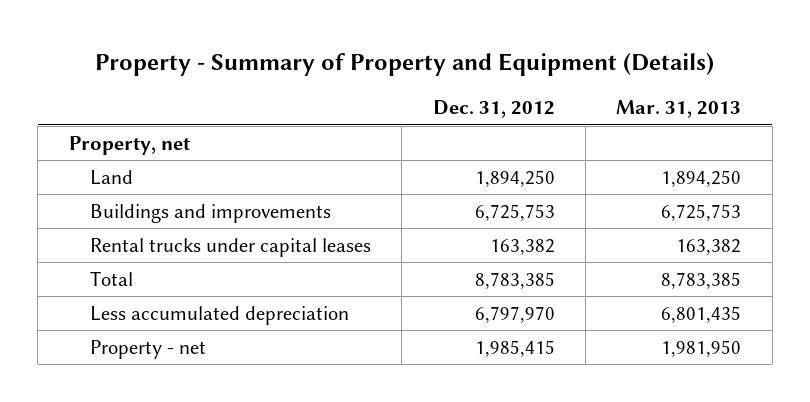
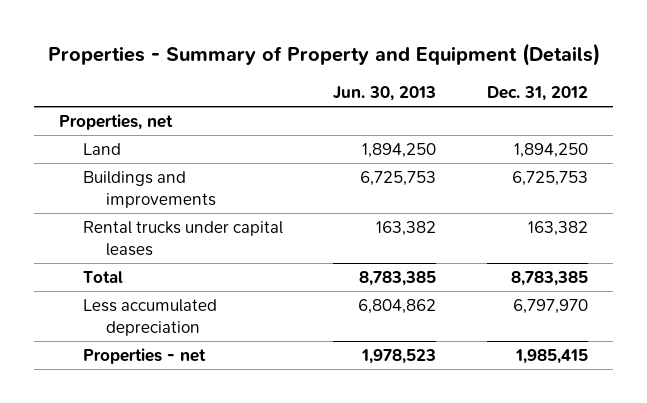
[95,53,715,77] Property - Summary of Property and Equipment (Details) -> [47,42,600,66] Properties - Summary of Property and Equipment (Details)
[616,100,742,119] Mar. 31, 2013 -> none
none -> [333,85,437,101] Jun. 30, 2013
[68,135,190,155] Property, net -> [59,113,174,130] Properties, net
[89,339,206,359] Property - net -> [82,347,206,364] Properties - net

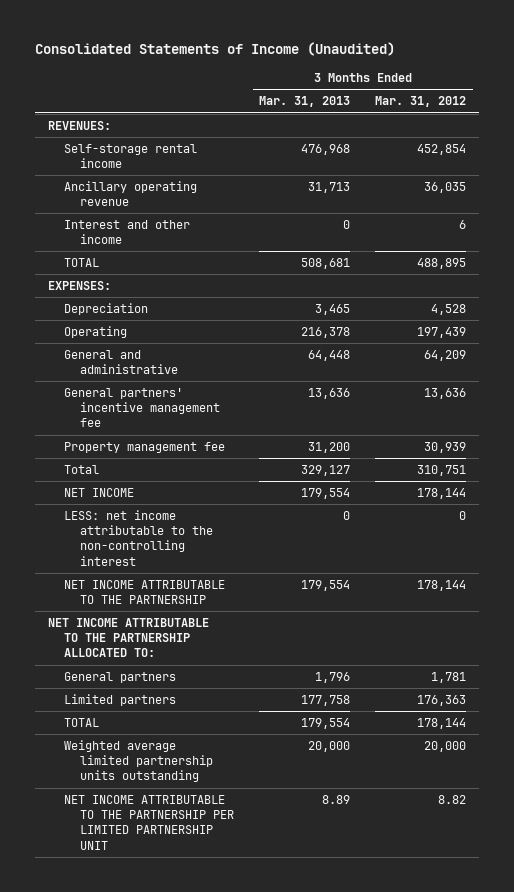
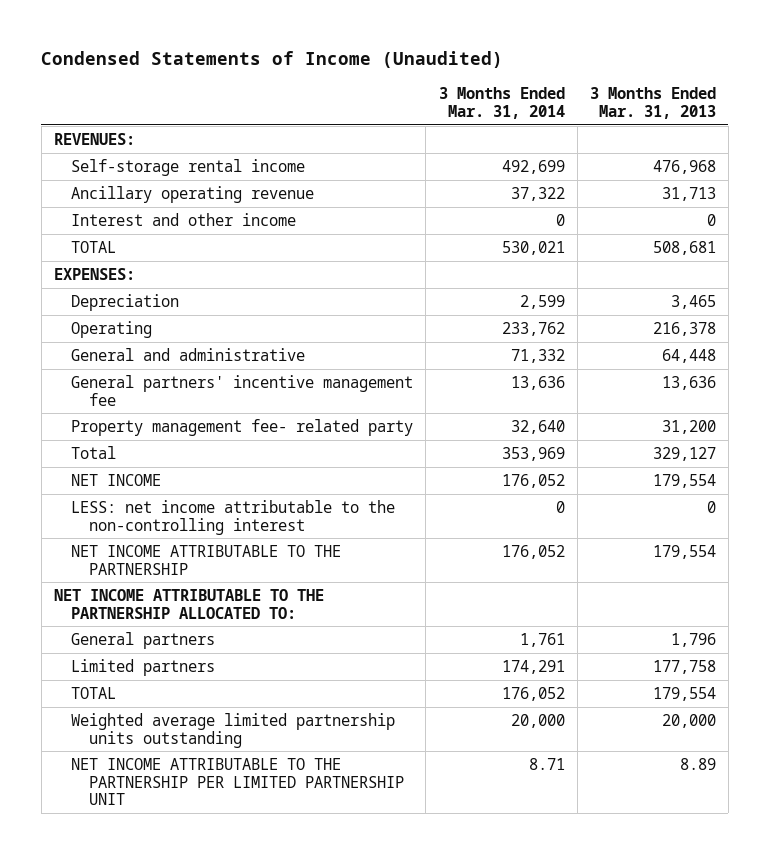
[35,42,396,57] Consolidated Statements of Income (Unaudited) -> [41,51,504,69] Condensed Statements of Income (Unaudited)
[375,96,467,108] Mar. 31, 2012 -> none
none -> [438,87,565,120] 3 Months Ended Mar. 31, 2014
[63,441,225,453] Property management fee -> [71,418,414,436] Property management fee- related party

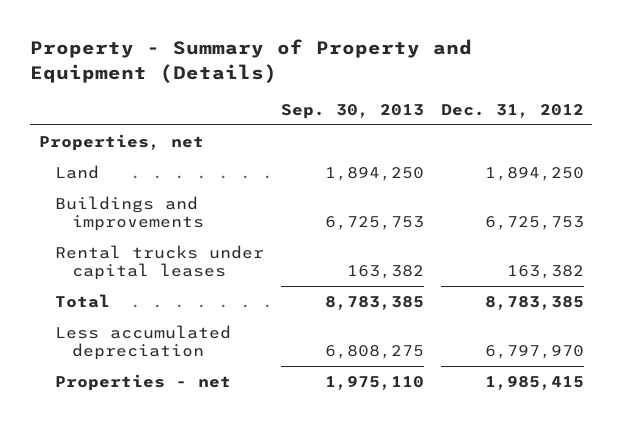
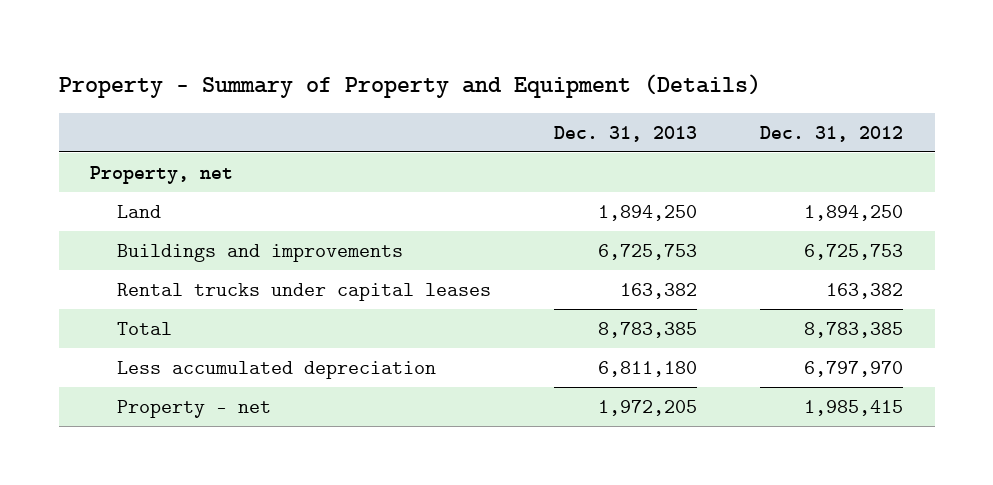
[280,104,424,120] Sep. 30, 2013 -> none
none -> [553,125,697,142] Dec. 31, 2013
[38,133,204,151] Properties, net -> [90,165,234,184] Property, net
[55,373,232,391] Properties - net -> [116,399,271,418] Property - net

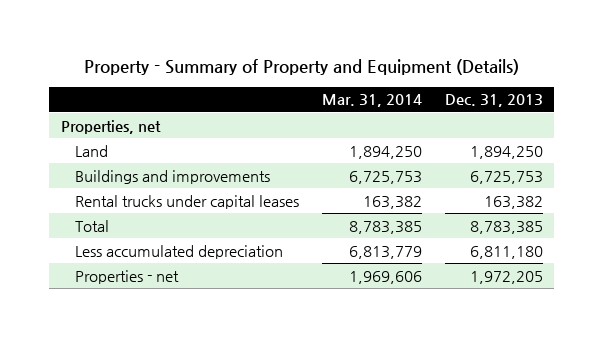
[759,125,903,142] Dec. 31, 2012 -> none
none -> [321,94,422,108] Mar. 31, 2014
[90,165,234,184] Property, net -> [60,119,161,134] Properties, net
[116,399,271,418] Property - net -> [74,269,179,284] Properties - net

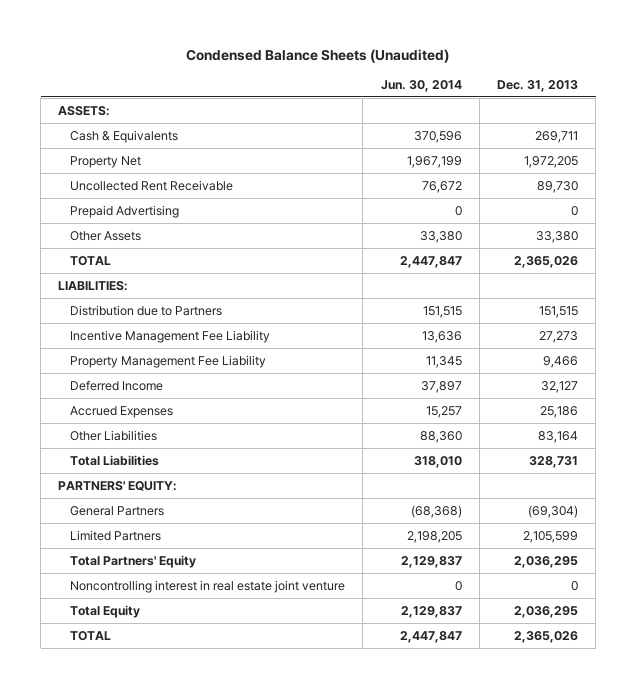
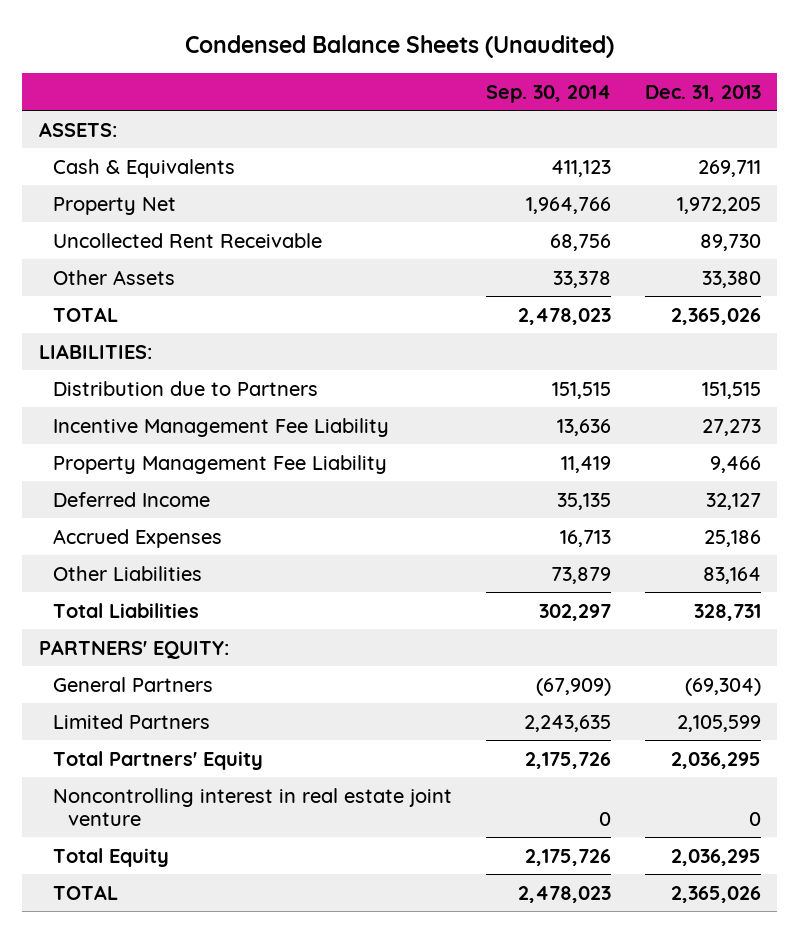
[380,79,462,92] Jun. 30, 2014 -> none
none -> [485,84,611,103] Sep. 30, 2014
[70,204,180,218] Prepaid Advertising -> none

